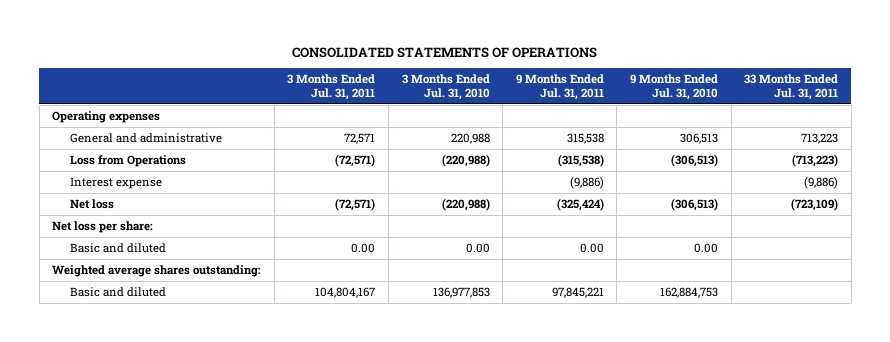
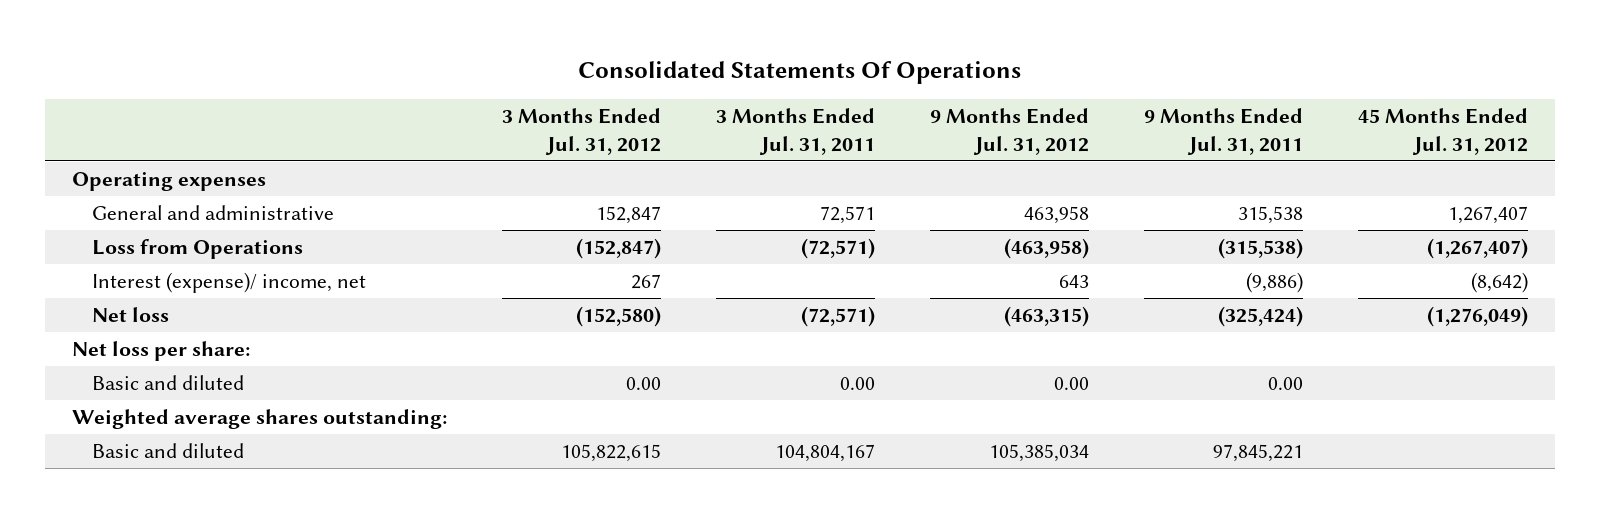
[292,46,598,58] CONSOLIDATED STATEMENTS OF OPERATIONS -> [578,61,1022,85] Consolidated Statements Of Operations
[401,74,490,100] 3 Months Ended Jul. 31, 2010 -> none
[630,74,719,100] 9 Months Ended Jul. 31, 2010 -> none
[744,74,839,100] 33 Months Ended Jul. 31, 2011 -> none
none -> [502,108,662,155] 3 Months Ended Jul. 31, 2012
none -> [930,108,1090,155] 9 Months Ended Jul. 31, 2012
none -> [1358,108,1529,155] 45 Months Ended Jul. 31, 2012
[69,176,162,189] Interest expense -> [92,271,367,293] Interest (expense)/ income, net

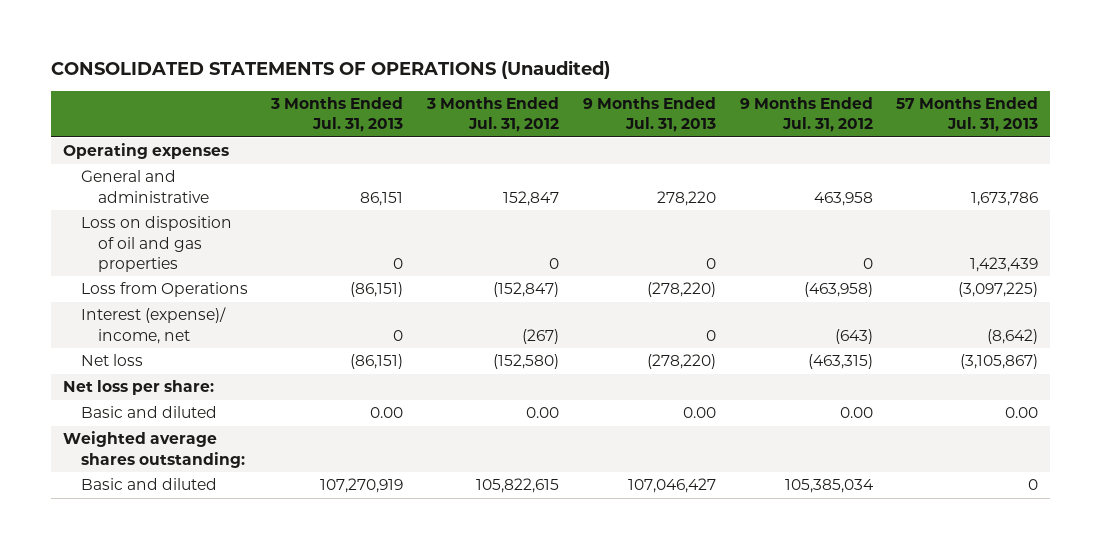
[578,61,1022,85] Consolidated Statements Of Operations -> [50,60,610,80] CONSOLIDATED STATEMENTS OF OPERATIONS (Unaudited)
[716,108,876,155] 3 Months Ended Jul. 31, 2011 -> none
[1144,108,1304,155] 9 Months Ended Jul. 31, 2011 -> none
[1358,108,1529,155] 45 Months Ended Jul. 31, 2012 -> none
none -> [270,97,404,133] 3 Months Ended Jul. 31, 2013
none -> [582,97,716,133] 9 Months Ended Jul. 31, 2013
none -> [896,97,1039,133] 57 Months Ended Jul. 31, 2013
none -> [80,216,232,272] Loss on disposition of oil and gas properties
[631,273,662,289] 267 -> [522,328,560,344] (267)
[1059,274,1090,288] 643 -> [834,328,873,344] (643)

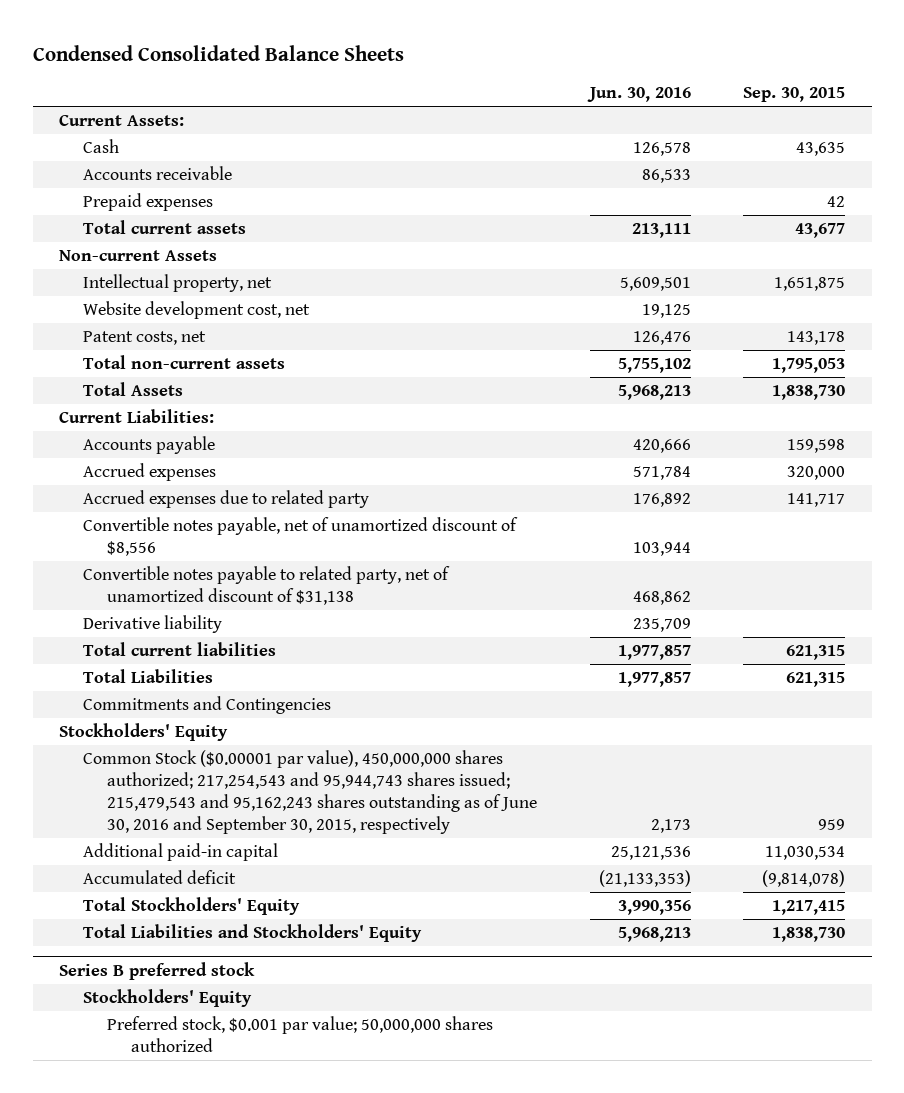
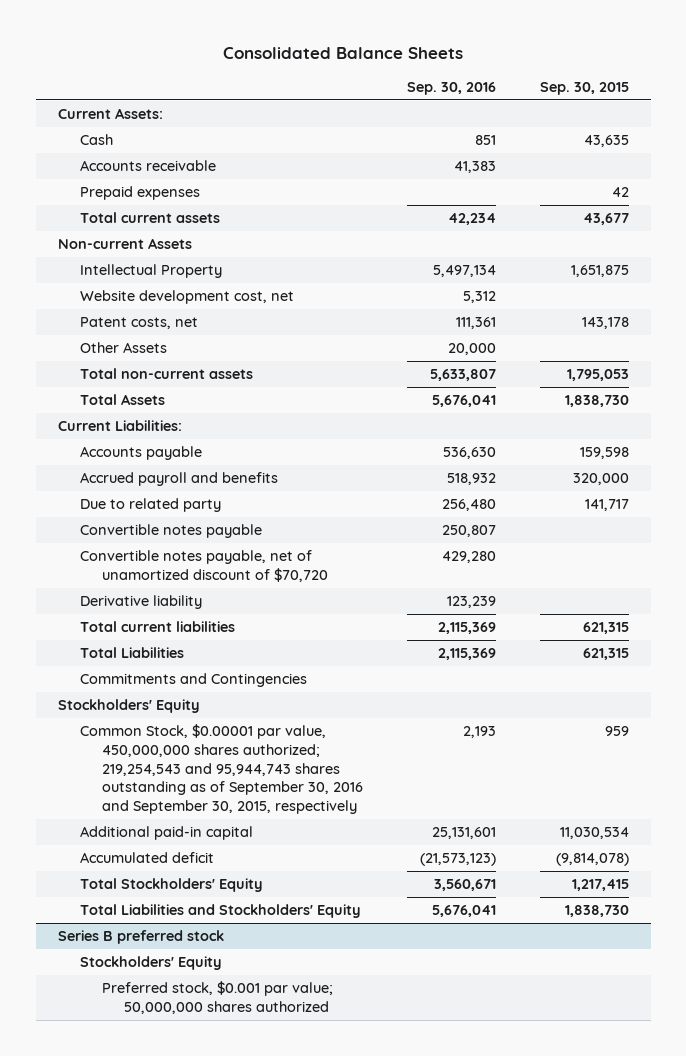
[32,44,404,61] Condensed Consolidated Balance Sheets -> [223,46,464,59] Consolidated Balance Sheets
[586,86,691,102] Jun. 30, 2016 -> none
none -> [406,81,496,95] Sep. 30, 2016
[82,274,272,293] Intellectual property, net -> [79,264,222,279] Intellectual Property
none -> [79,342,167,354] Other Assets
[82,463,216,482] Accrued expenses -> none
[82,566,450,606] Convertible notes payable to related party, net of unamortized discount of $31,138 -> none
none -> [79,472,278,487] Accrued payroll and benefits
[82,490,369,509] Accrued expenses due to related party -> [79,498,221,513] Due to related party
none -> [79,524,262,539] Convertible notes payable
[82,517,518,557] Convertible notes payable, net of unamortized discount of $8,556 -> [79,550,328,583] Convertible notes payable, net of unamortized discount of $70,720
[82,750,537,835] Common Stock ($0.00001 par value), 450,000,000 shares authorized; 217,254,543 and 95,944,743 shares issued; 215,479,543 and 95,162,243 shares outstanding as of June 30, 2016 and September 30, 2015, respectively -> [79,724,363,814] Common Stock, $0.00001 par value, 450,000,000 shares authorized; 219,254,543 and 95,944,743 shares outstanding as of September 30, 2016 and September 30, 2015, respectively

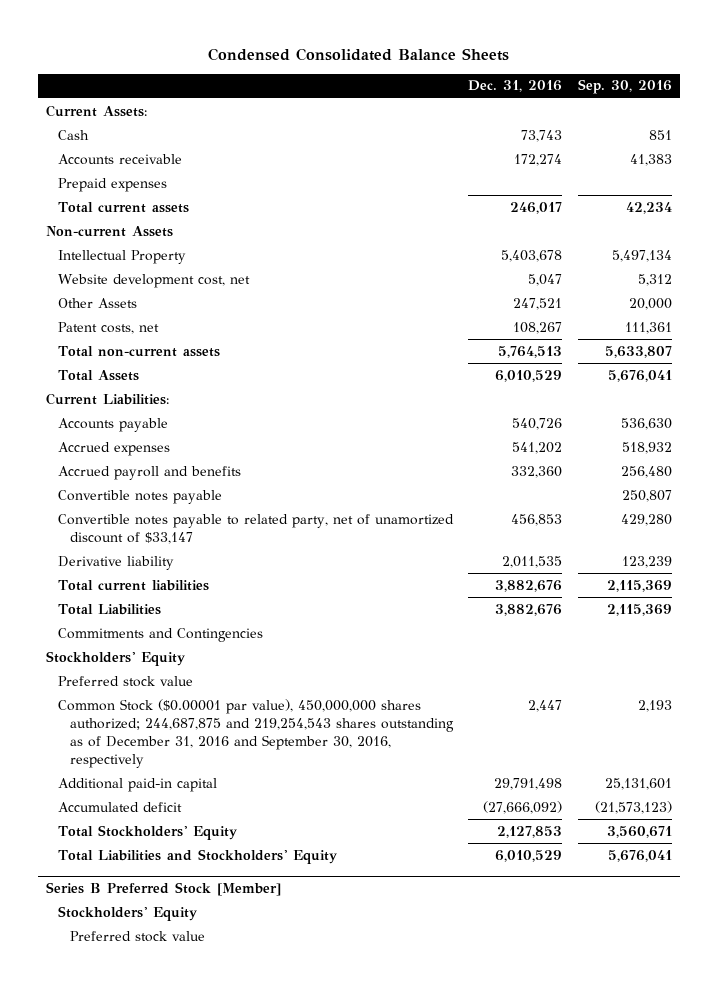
[223,46,464,59] Consolidated Balance Sheets -> [207,47,509,61] Condensed Consolidated Balance Sheets
[539,81,629,95] Sep. 30, 2015 -> none
none -> [468,80,563,93] Dec. 31, 2016
[79,317,198,330] Patent costs, net -> [57,321,159,334] Patent costs, net
[79,498,221,513] Due to related party -> none
none -> [57,441,170,456] Accrued expenses
[446,473,496,486] 518,932 -> [620,465,672,478] 256,480
[79,550,328,583] Convertible notes payable, net of unamortized discount of $70,720 -> [57,513,454,544] Convertible notes payable to related party, net of unamortized discount of $33,147
none -> [57,675,193,687] Preferred stock value
[79,724,363,814] Common Stock, $0.00001 par value, 450,000,000 shares authorized; 219,254,543 and 95,944,743 shares outstanding as of September 30, 2016 and September 30, 2015, respectively -> [57,698,454,769] Common Stock ($0.00001 par value), 450,000,000 shares authorized; 244,687,875 and 219,254,543 shares outstanding as of December 31, 2016 and September 30, 2016, respectively
[57,930,224,945] Series B preferred stock -> [45,881,281,896] Series B Preferred Stock [Member]
[101,981,333,1015] Preferred stock, $0.001 par value; 50,000,000 shares authorized -> [69,930,205,942] Preferred stock value

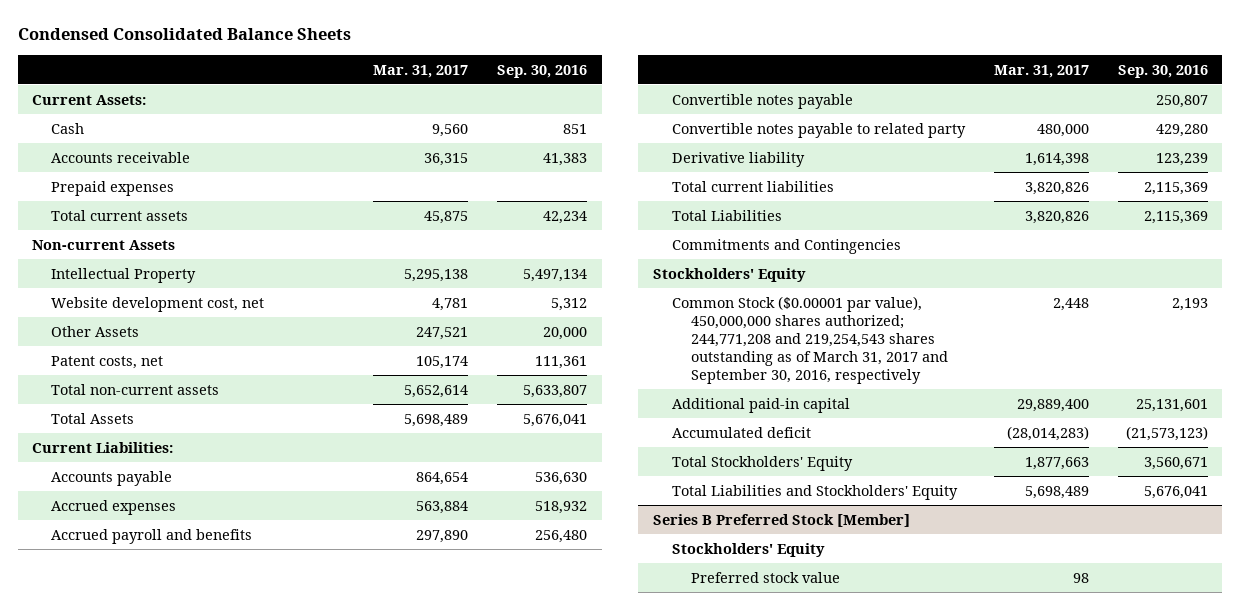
[468,80,563,93] Dec. 31, 2016 -> none
none -> [373,64,469,78] Mar. 31, 2017
[57,513,454,544] Convertible notes payable to related party, net of unamortized discount of $33,147 -> [671,122,966,138] Convertible notes payable to related party
[57,675,193,687] Preferred stock value -> none
[57,698,454,769] Common Stock ($0.00001 par value), 450,000,000 shares authorized; 244,687,875 and 219,254,543 shares outstanding as of December 31, 2016 and September 30, 2016, respectively -> [671,295,948,384] Common Stock ($0.00001 par value), 450,000,000 shares authorized; 244,771,208 and 219,254,543 shares outstanding as of March 31, 2017 and September 30, 2016, respectively

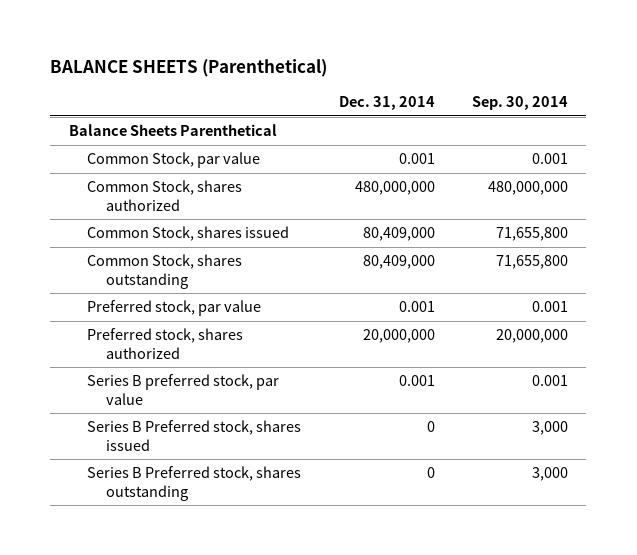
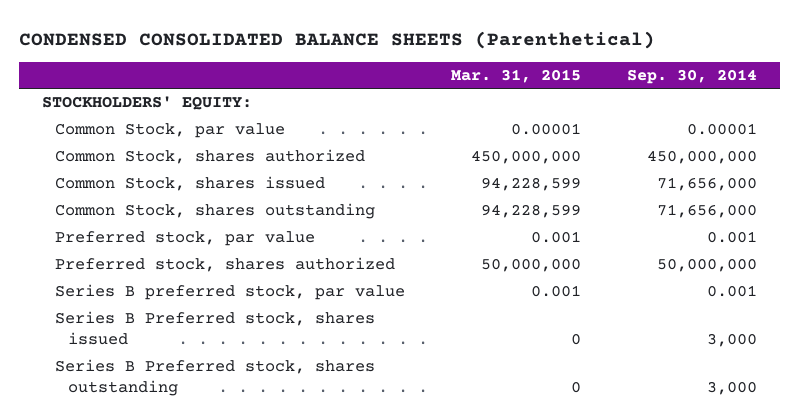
[50,59,328,78] BALANCE SHEETS (Parenthetical) -> [18,30,655,49] CONDENSED CONSOLIDATED BALANCE SHEETS (Parenthetical)
[338,95,435,110] Dec. 31, 2014 -> none
none -> [450,68,581,83] Mar. 31, 2015
[69,124,278,137] Balance Sheets Parenthetical -> none
none -> [41,96,252,111] STOCKHOLDERS' EQUITY:
[531,153,568,165] 0.001 -> [686,123,757,136] 0.00001
[487,181,568,196] 480,000,000 -> [646,150,757,165] 450,000,000
[495,227,568,242] 71,655,800 -> [656,177,757,192] 71,656,000
[495,255,568,270] 71,655,800 -> [656,204,757,219] 71,656,000
[495,329,568,344] 20,000,000 -> [656,258,757,273] 50,000,000

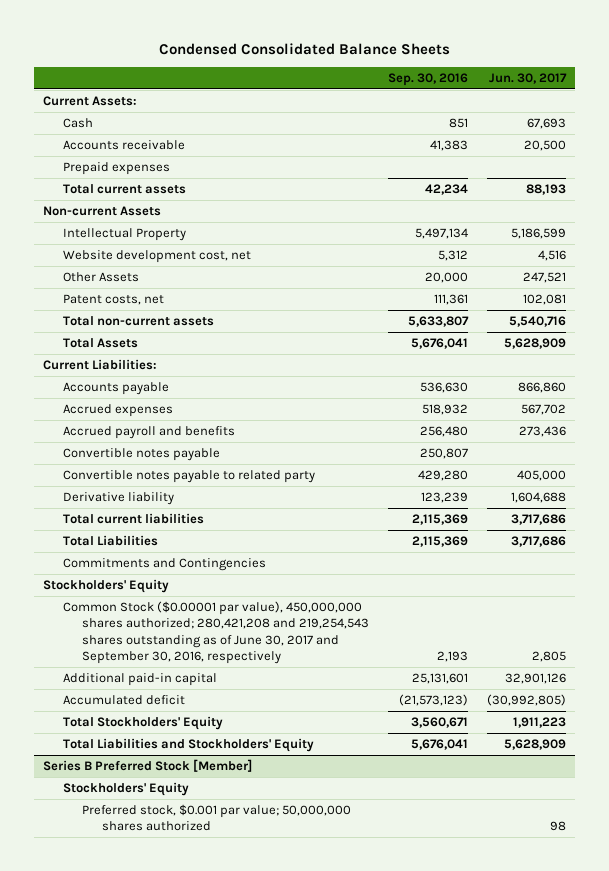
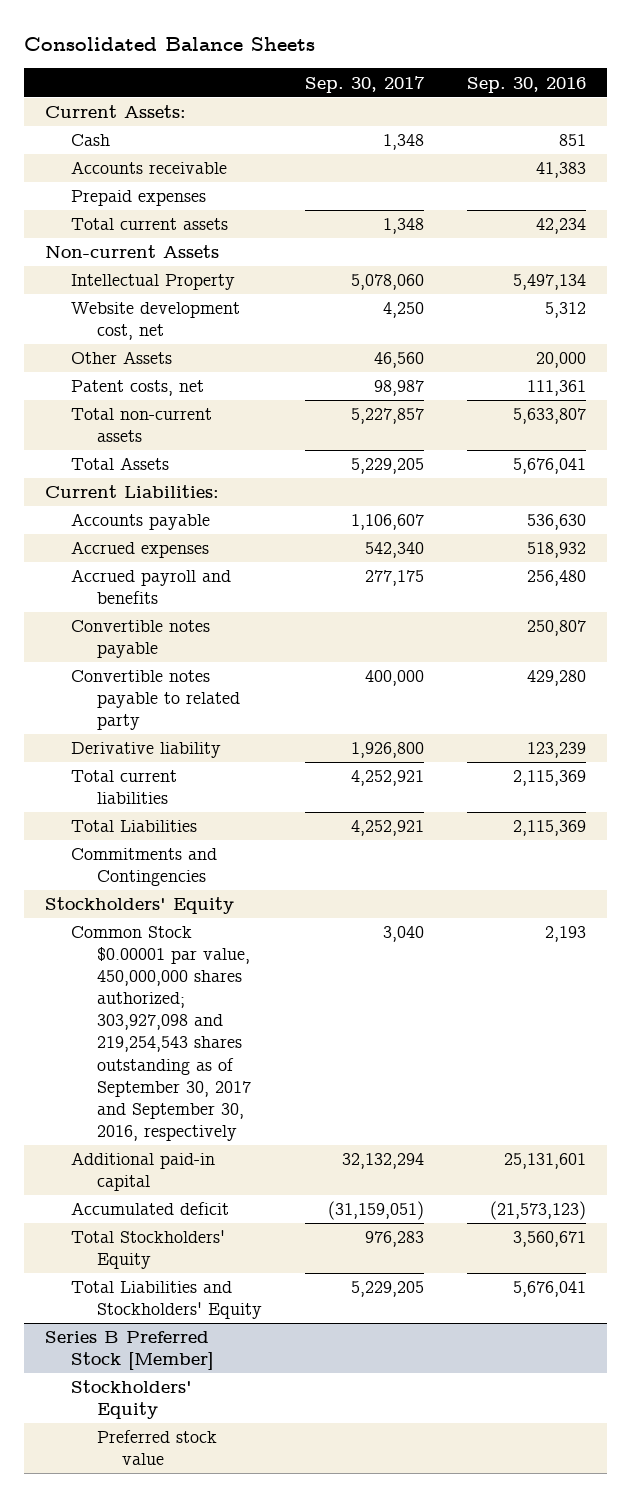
[158,43,450,56] Condensed Consolidated Balance Sheets -> [23,36,315,51] Consolidated Balance Sheets
[488,72,567,84] Jun. 30, 2017 -> none
none -> [304,75,425,93] Sep. 30, 2017
[62,601,370,665] Common Stock ($0.00001 par value), 450,000,000 shares authorized; 280,421,208 and 219,254,543 shares outstanding as of June 30, 2017 and September 30, 2016, respectively -> [70,926,251,1141] Common Stock $0.00001 par value, 450,000,000 shares authorized; 303,927,098 and 219,254,543 shares outstanding as of September 30, 2017 and September 30, 2016, respectively
[82,804,352,832] Preferred stock, $0.001 par value; 50,000,000 shares authorized -> [96,1430,217,1466] Preferred stock value

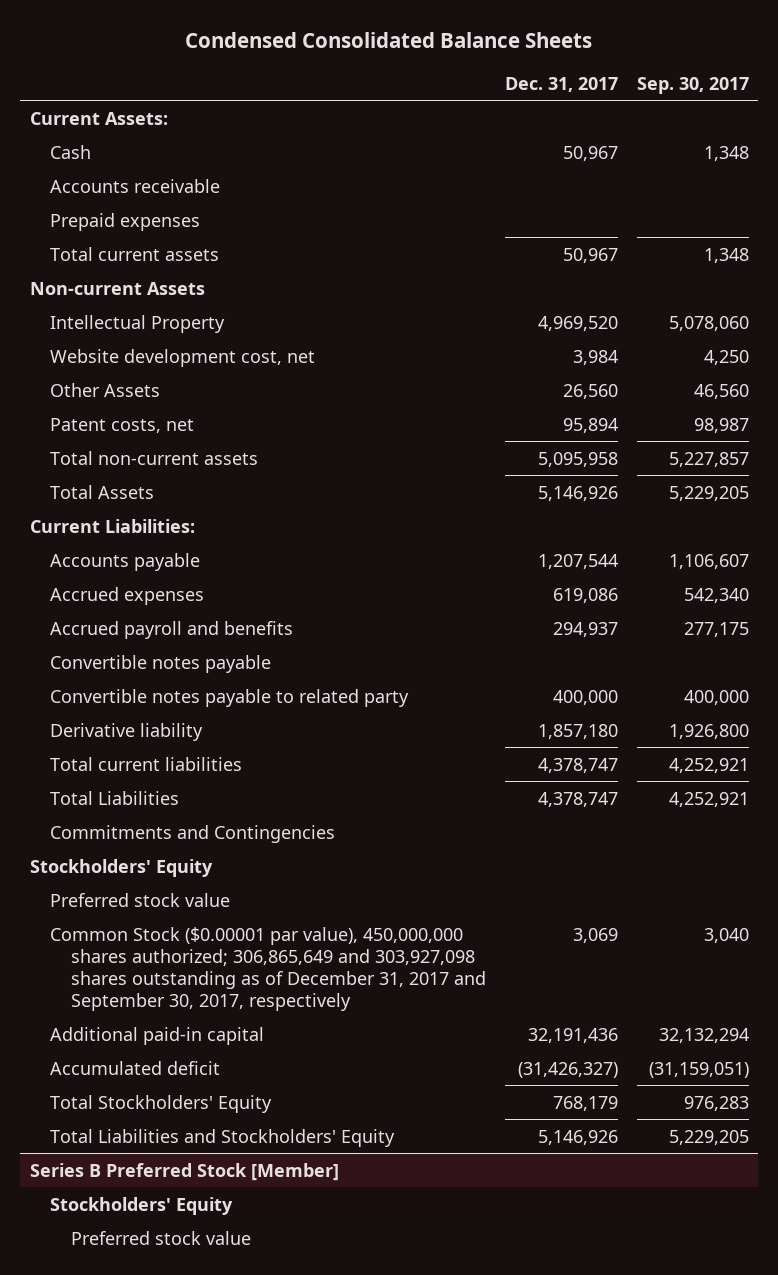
[23,36,315,51] Consolidated Balance Sheets -> [185,32,593,49] Condensed Consolidated Balance Sheets
[466,76,586,93] Sep. 30, 2016 -> none
none -> [504,76,618,92] Dec. 31, 2017
none -> [50,892,231,907] Preferred stock value
[70,926,251,1141] Common Stock $0.00001 par value, 450,000,000 shares authorized; 303,927,098 and 219,254,543 shares outstanding as of September 30, 2017 and September 30, 2016, respectively -> [50,926,486,1011] Common Stock ($0.00001 par value), 450,000,000 shares authorized; 306,865,649 and 303,927,098 shares outstanding as of December 31, 2017 and September 30, 2017, respectively

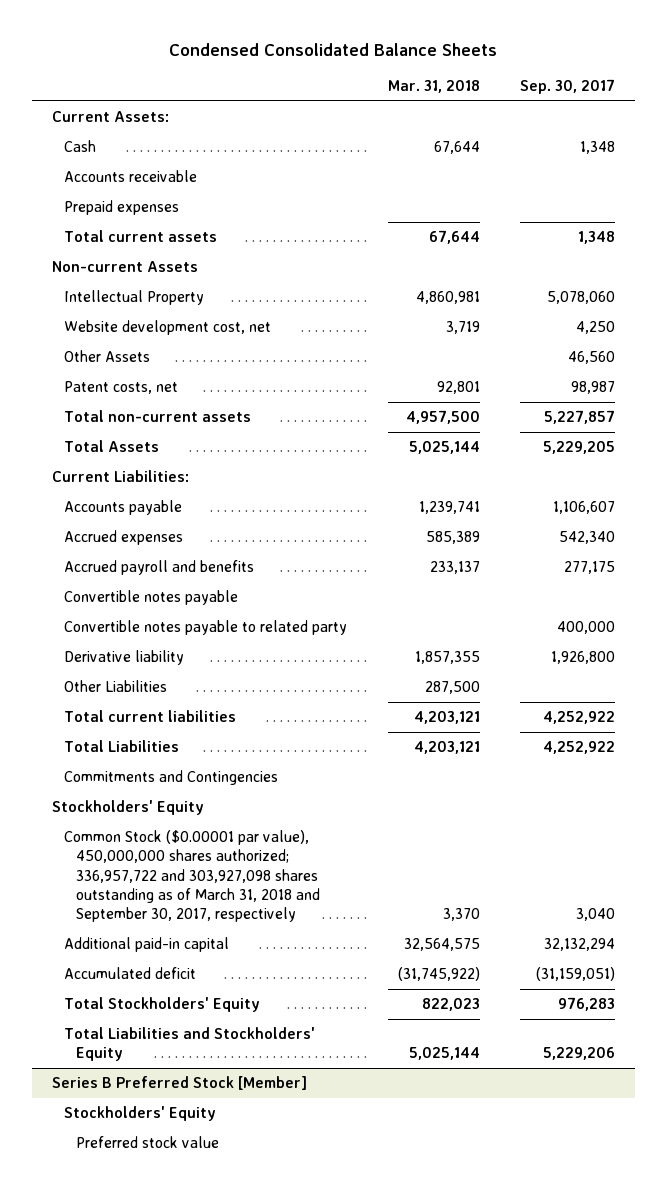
[504,76,618,92] Dec. 31, 2017 -> none
none -> [387,79,480,93] Mar. 31, 2018
none -> [64,680,168,693] Other Liabilities
[668,757,749,773] 4,252,921 -> [542,711,615,725] 4,252,922
[668,791,749,807] 4,252,921 -> [542,741,615,755] 4,252,922
[50,892,231,907] Preferred stock value -> none
[50,926,486,1011] Common Stock ($0.00001 par value), 450,000,000 shares authorized; 306,865,649 and 303,927,098 shares outstanding as of December 31, 2017 and September 30, 2017, respectively -> [64,830,321,923] Common Stock ($0.00001 par value), 450,000,000 shares authorized; 336,957,722 and 303,927,098 shares outstanding as of March 31, 2018 and September 30, 2017, respectively
[668,1129,749,1145] 5,229,205 -> [542,1047,615,1061] 5,229,206

